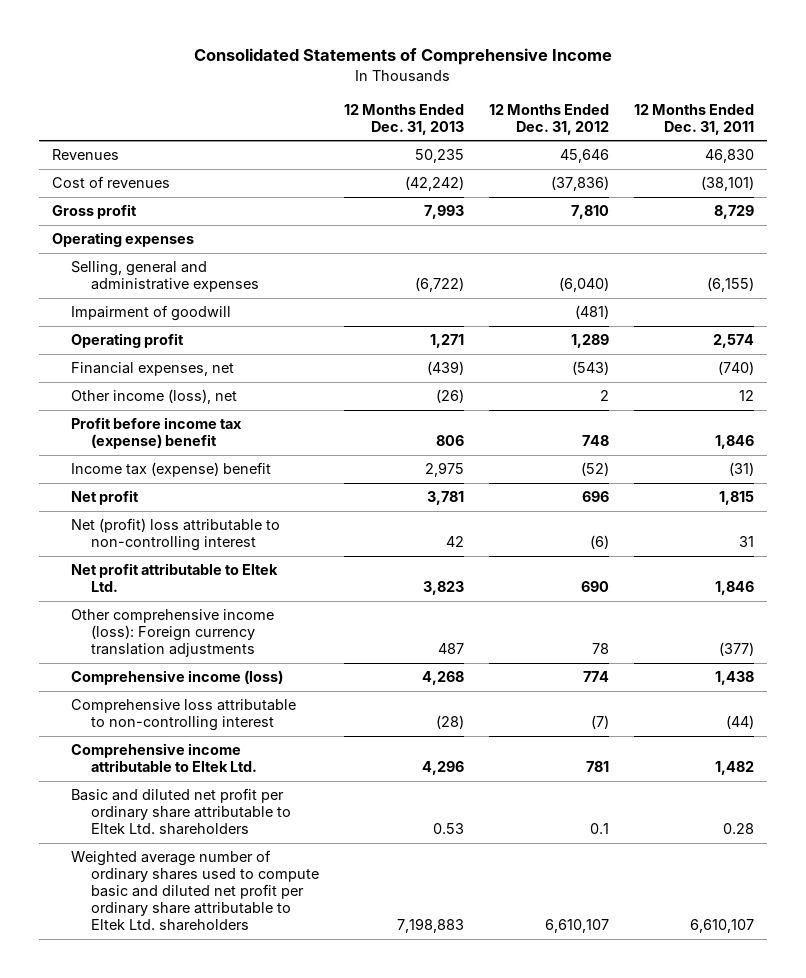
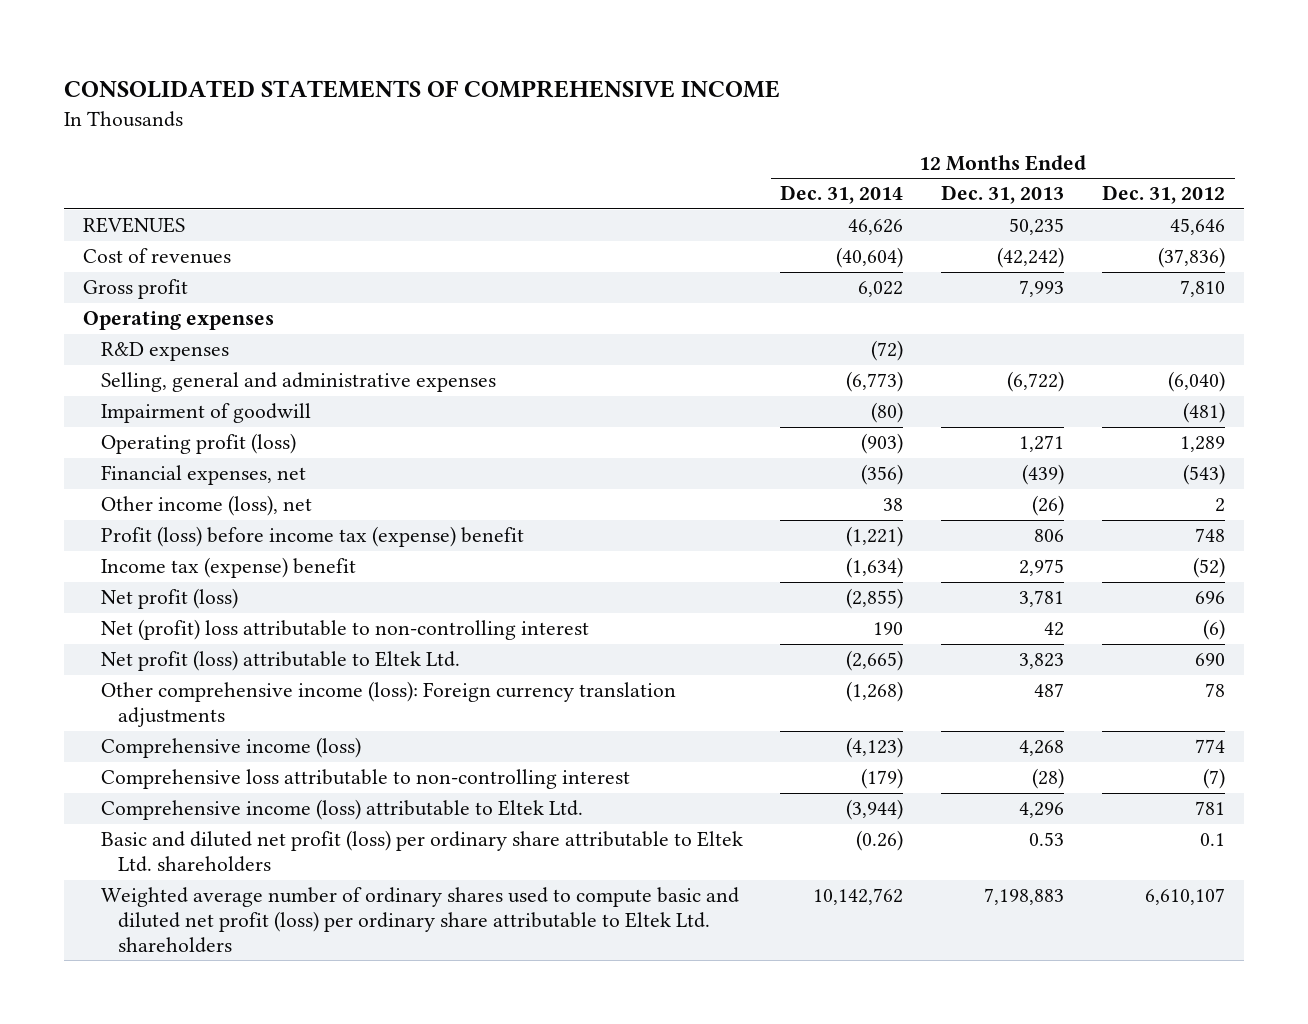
[193,48,612,66] Consolidated Statements of Comprehensive Income -> [63,80,780,99] CONSOLIDATED STATEMENTS OF COMPREHENSIVE INCOME
[634,103,755,135] 12 Months Ended Dec. 31, 2011 -> none
none -> [780,185,904,205] Dec. 31, 2014
[51,149,119,161] Revenues -> [82,217,185,234] REVENUES
none -> [100,342,229,362] R&D expenses
[71,333,185,349] Operating profit -> [100,433,296,455] Operating profit (loss)
[71,417,243,450] Profit before income tax (expense) benefit -> [100,526,524,548] Profit (loss) before income tax (expense) benefit
[71,490,140,506] Net profit -> [100,588,238,610] Net profit (loss)
[71,563,279,593] Net profit attributable to Eltek Ltd. -> [100,650,460,672] Net profit (loss) attributable to Eltek Ltd.
[71,743,258,773] Comprehensive income attributable to Eltek Ltd. -> [100,799,583,821] Comprehensive income (loss) attributable to Eltek Ltd.
[71,788,292,836] Basic and diluted net profit per ordinary share attributable to Eltek Ltd. shareholders -> [100,830,743,873] Basic and diluted net profit (loss) per ordinary share attributable to Eltek Ltd. shareholders
[71,850,320,931] Weighted average number of ordinary shares used to compute basic and diluted net profit per ordinary share attributable to Eltek Ltd. shareholders -> [100,887,739,953] Weighted average number of ordinary shares used to compute basic and diluted net profit (loss) per ordinary share attributable to Eltek Ltd. shareholders

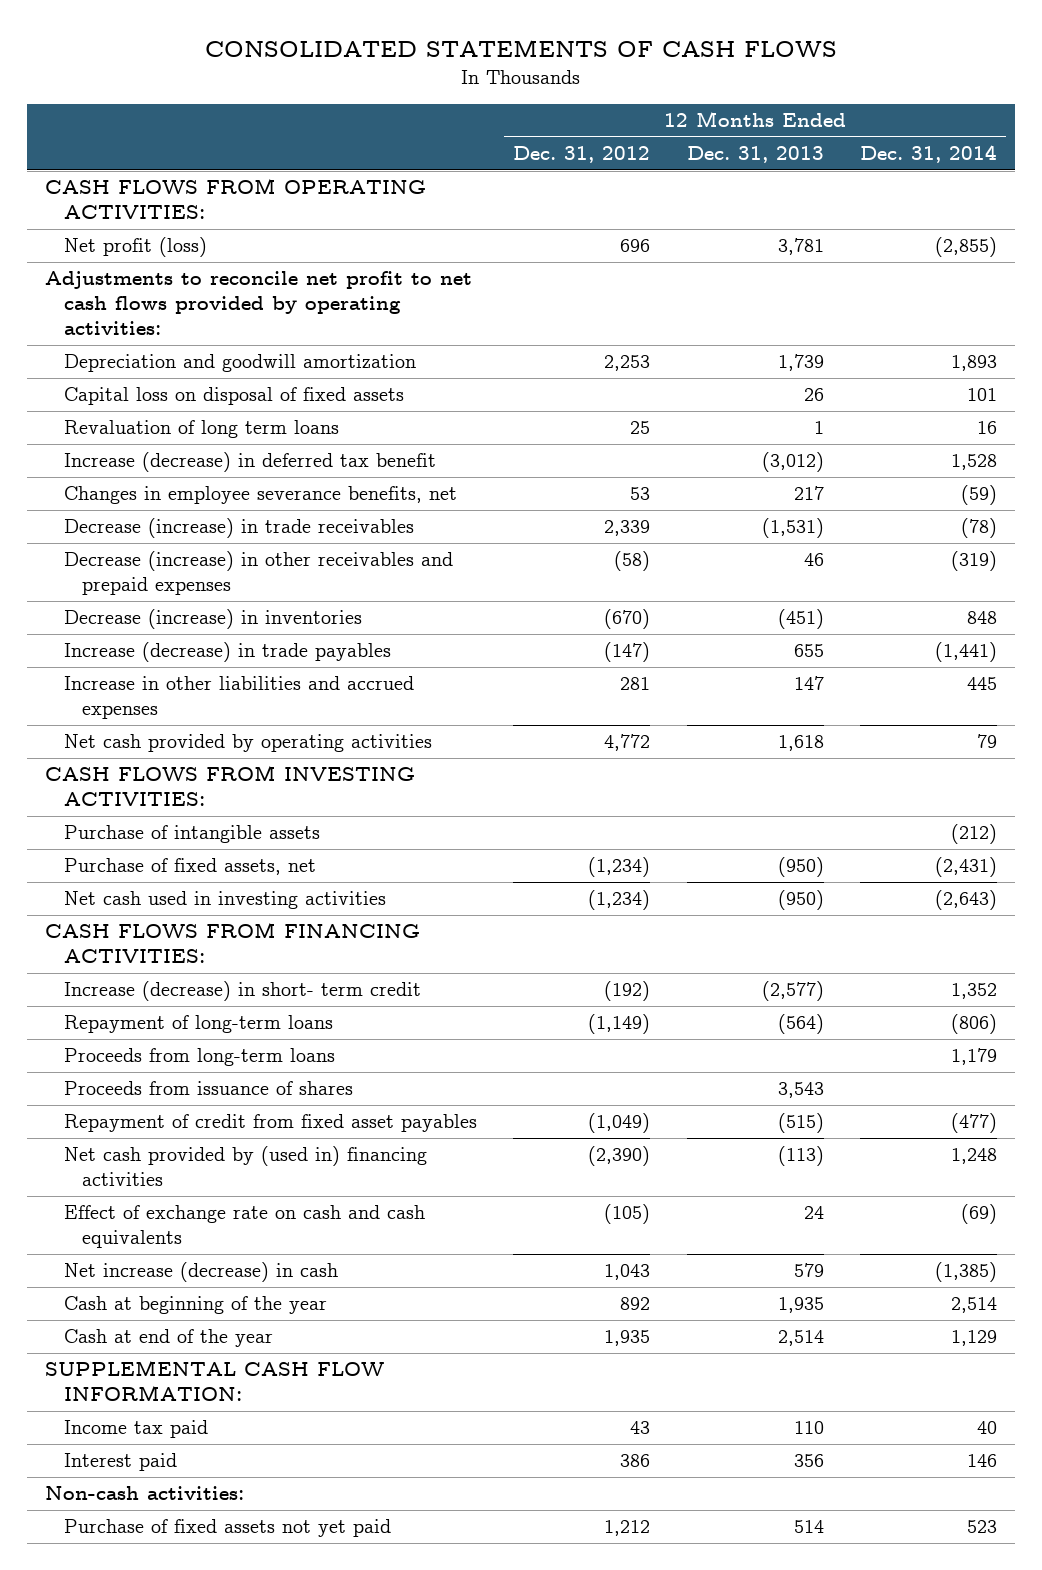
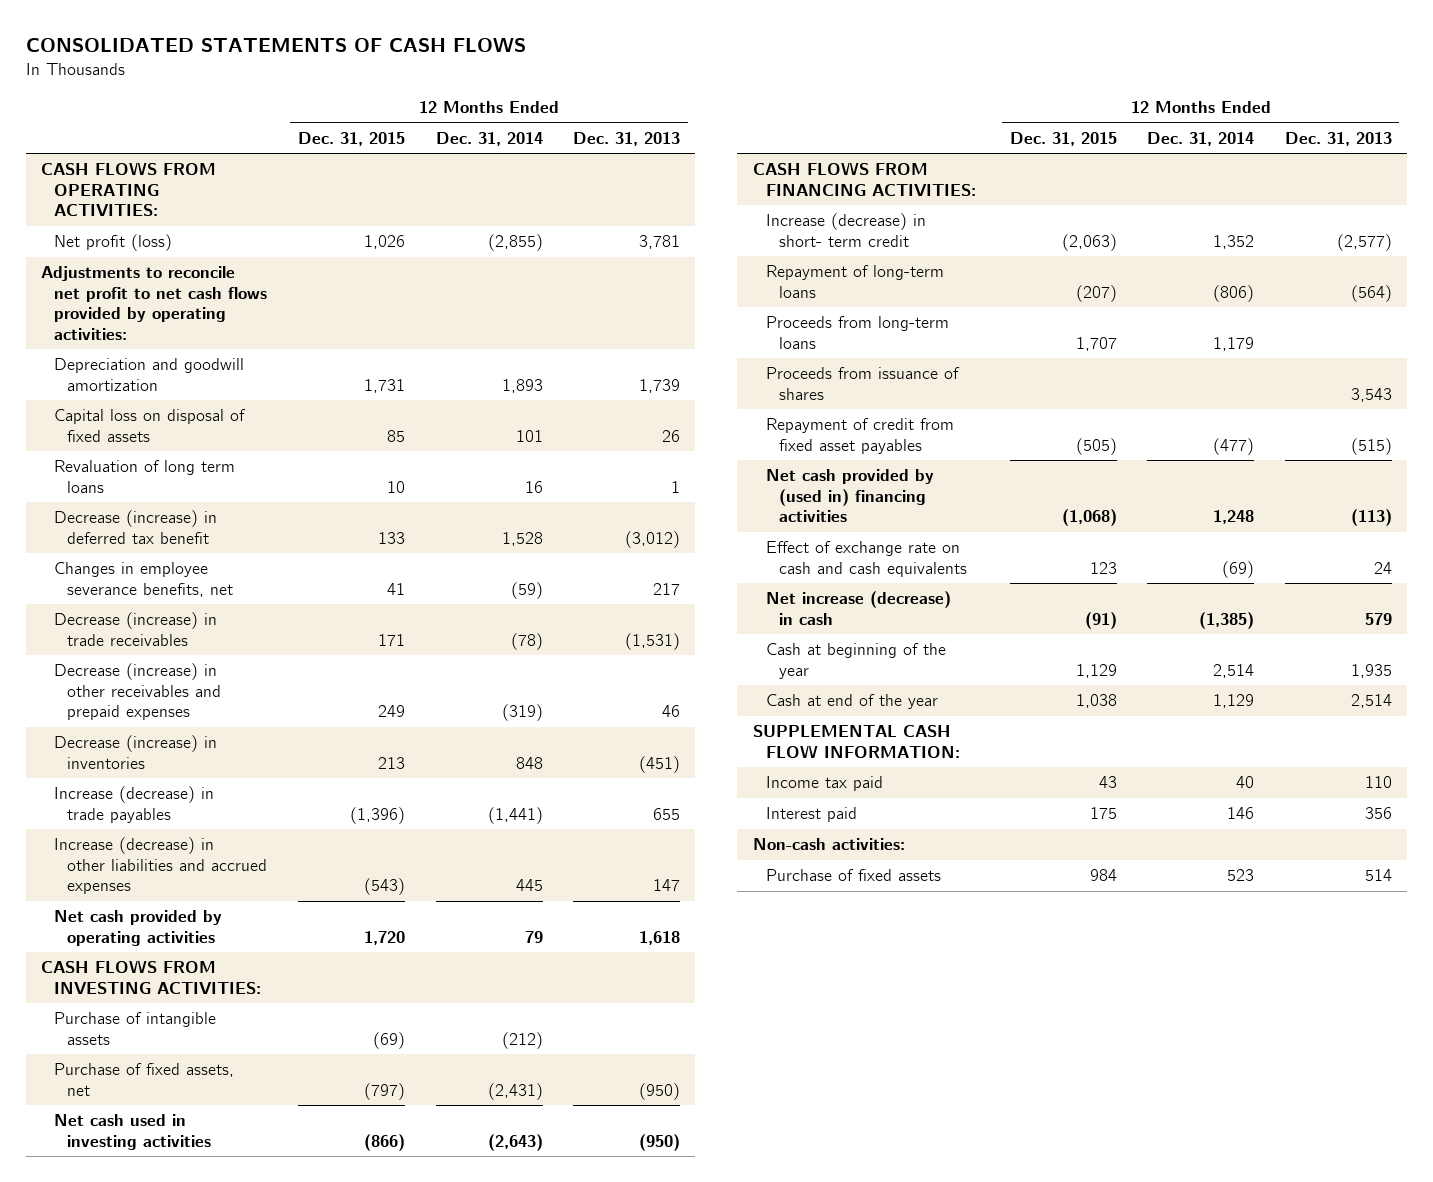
[513,145,651,163] Dec. 31, 2012 -> none
none -> [298,131,406,146] Dec. 31, 2015
[63,452,436,473] Increase (decrease) in deferred tax benefit -> [54,510,218,544] Decrease (increase) in deferred tax benefit
[63,676,414,720] Increase in other liabilities and accrued expenses -> [54,837,268,895] Increase (decrease) in other liabilities and accrued expenses
[63,1519,391,1538] Purchase of fixed assets not yet paid -> [765,869,941,882] Purchase of fixed assets

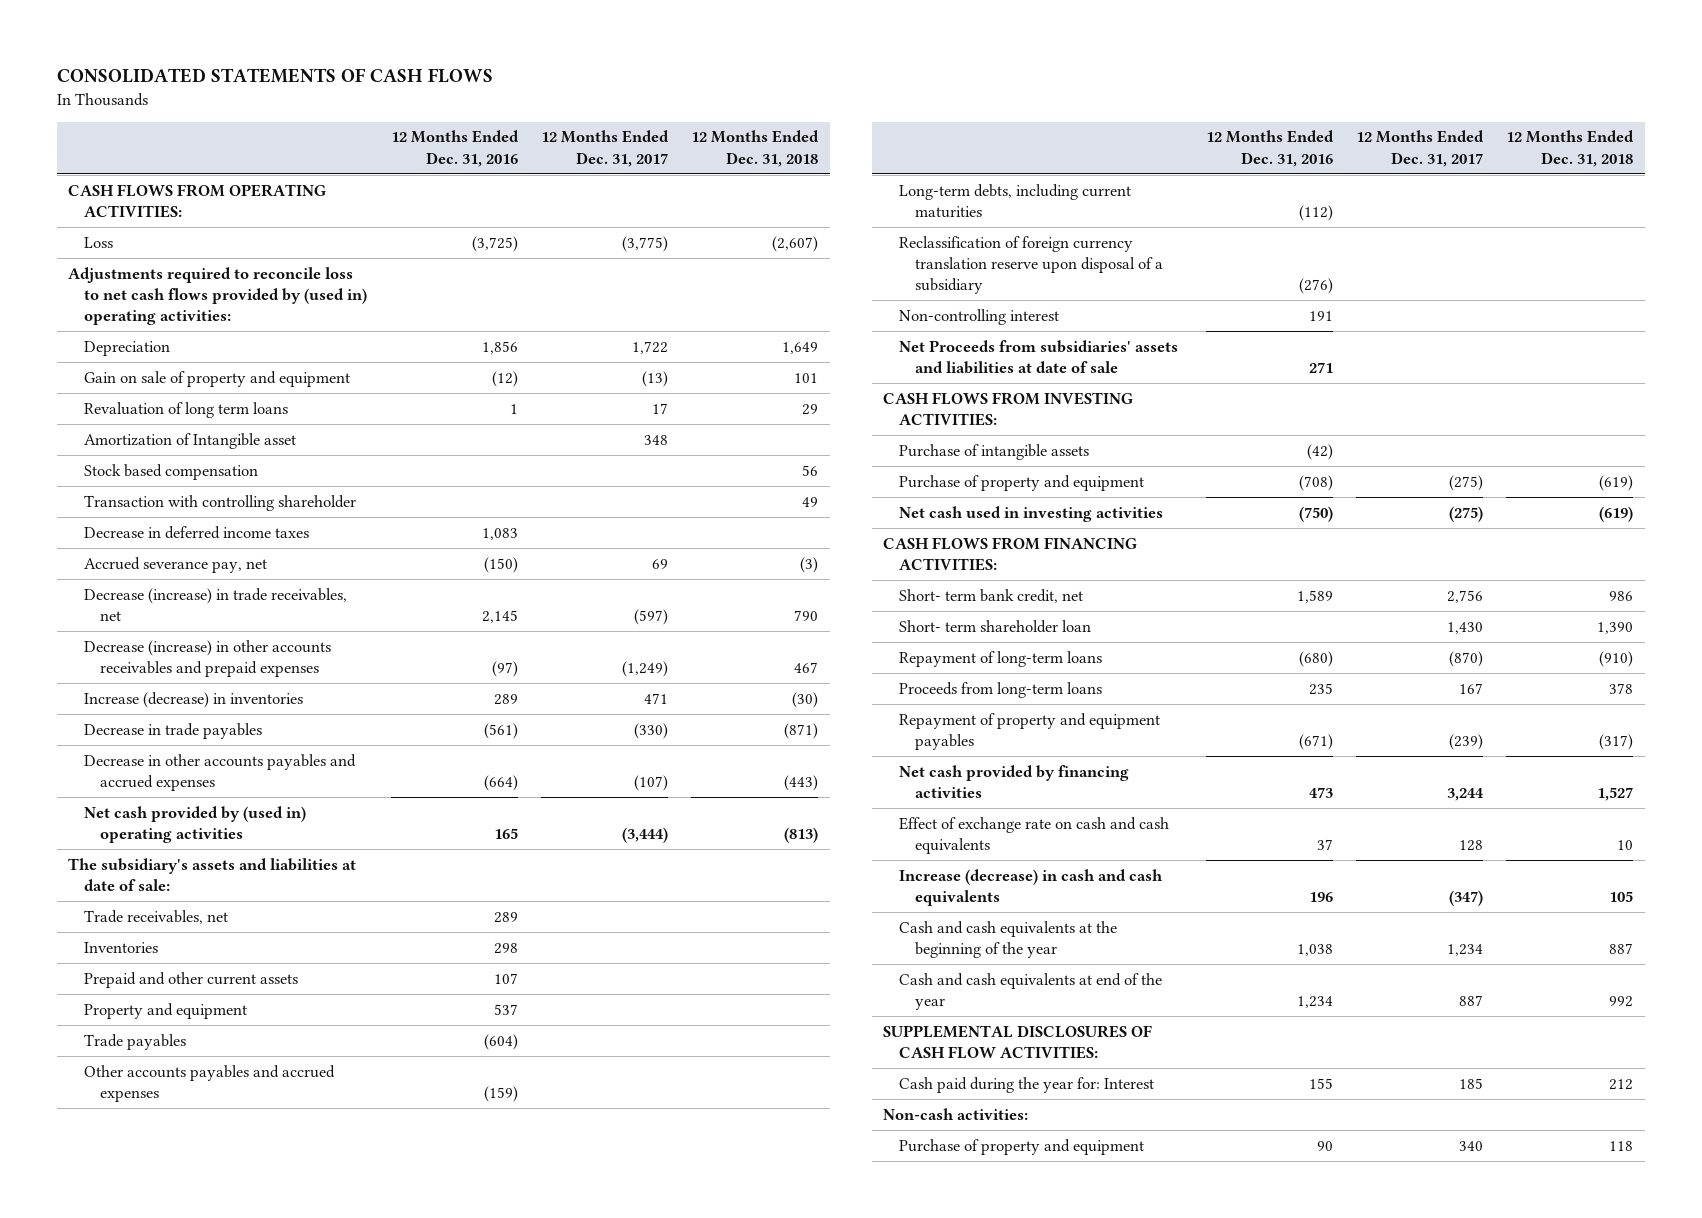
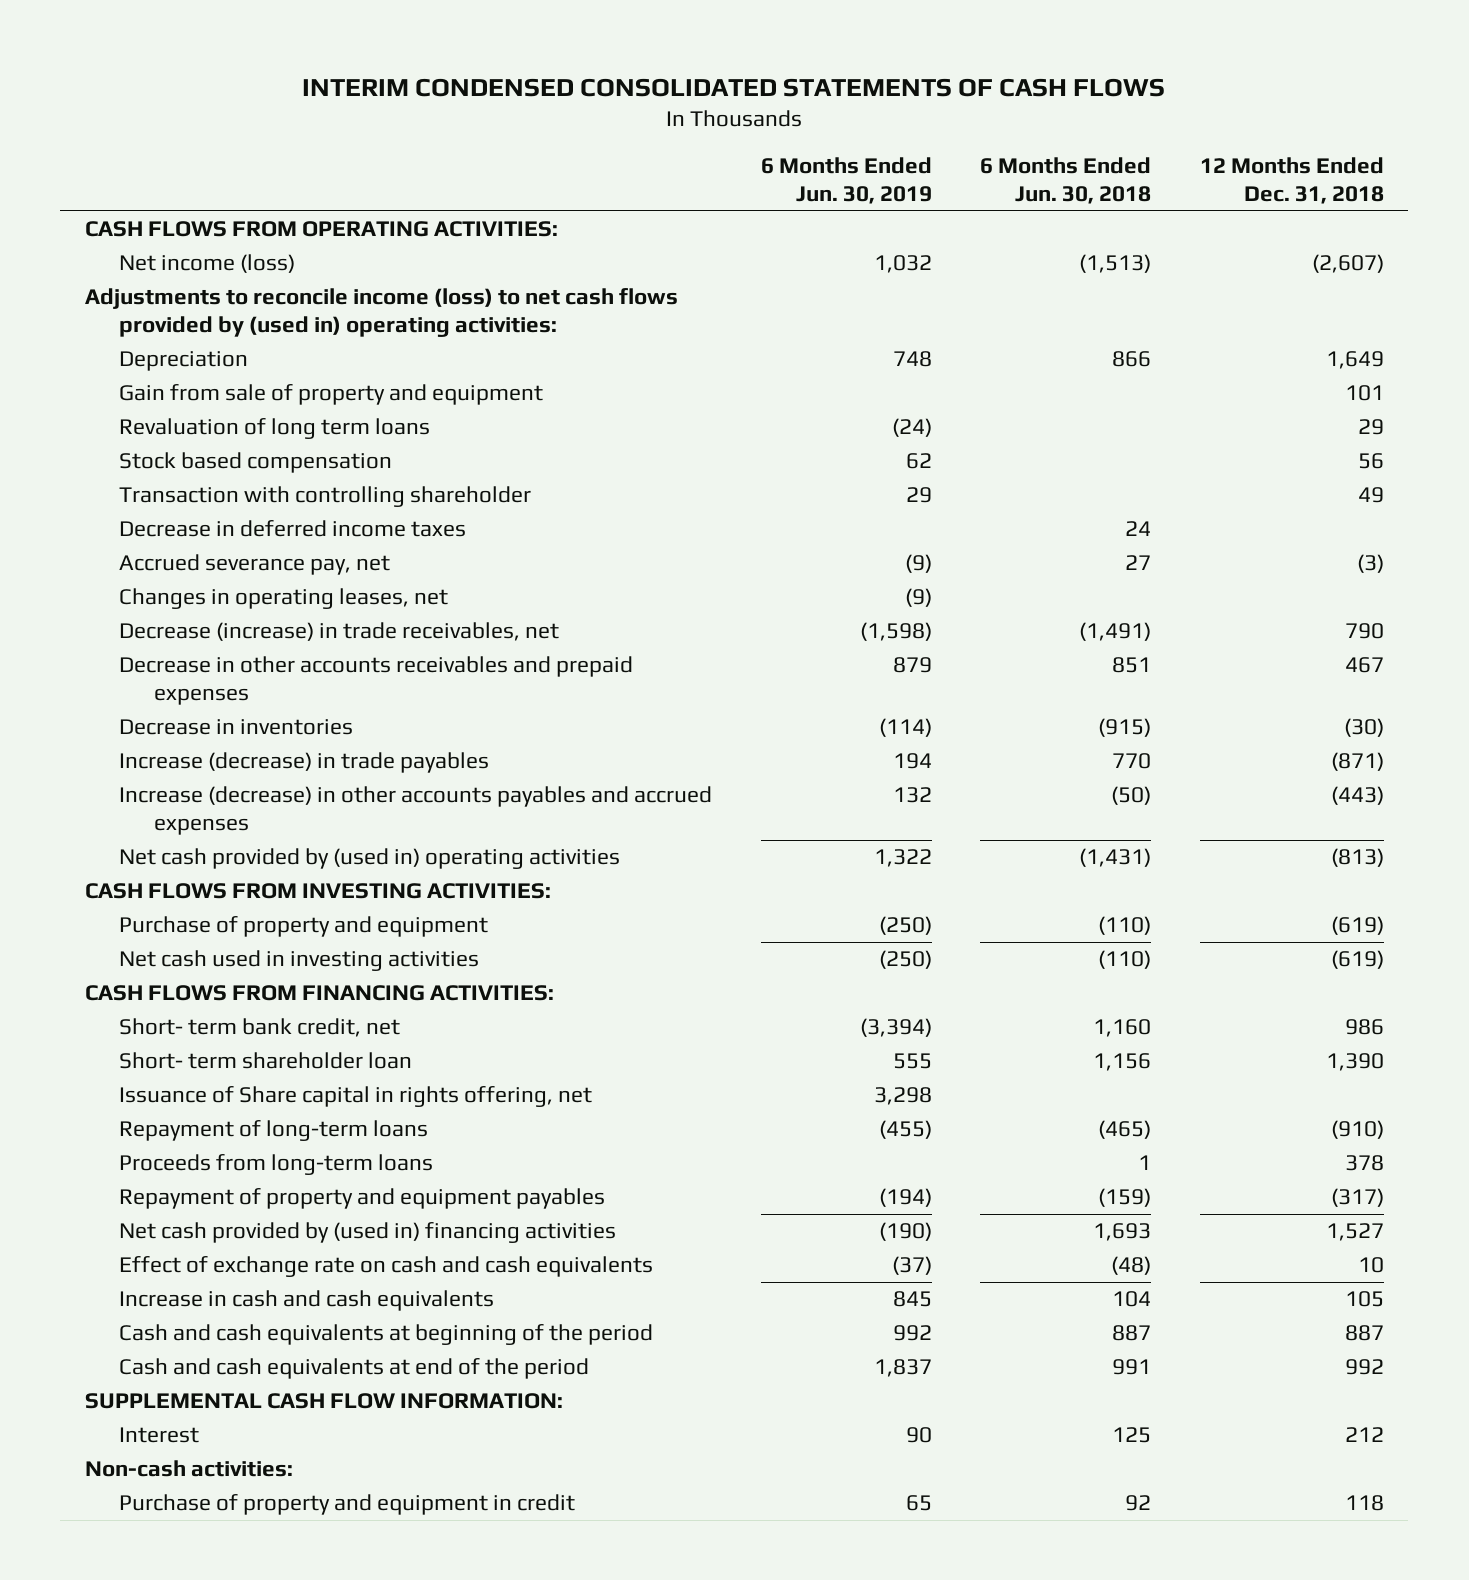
[56,68,493,84] CONSOLIDATED STATEMENTS OF CASH FLOWS -> [302,77,1166,97] INTERIM CONDENSED CONSOLIDATED STATEMENTS OF CASH FLOWS
[390,130,519,167] 12 Months Ended Dec. 31, 2016 -> none
[541,130,670,167] 12 Months Ended Dec. 31, 2017 -> none
none -> [760,157,932,204] 6 Months Ended Jun. 30, 2019
none -> [980,157,1152,204] 6 Months Ended Jun. 30, 2018
[84,236,114,248] Loss -> [119,254,296,274] Net income (loss)
[68,266,368,326] Adjustments required to reconcile loss to net cash flows provided by (used in) operating activities: -> [84,288,678,337] Adjustments to reconcile income (loss) to net cash flows provided by (used in) operating activities:
[84,370,351,387] Gain on sale of property and equipment -> [119,384,544,406] Gain from sale of property and equipment
[84,432,297,449] Amortization of Intangible asset -> none
none -> [119,588,449,610] Changes in operating leases, net
[84,639,332,677] Decrease (increase) in other accounts receivables and prepaid expenses -> [119,656,634,705] Decrease in other accounts receivables and prepaid expenses
[84,691,304,708] Increase (decrease) in inventories -> [119,719,354,736] Decrease in inventories
[84,722,263,739] Decrease in trade payables -> [119,752,490,774] Increase (decrease) in trade payables
[84,753,357,791] Decrease in other accounts payables and accrued expenses -> [119,786,713,835] Increase (decrease) in other accounts payables and accrued expenses
[68,857,357,891] The subsidiary's assets and liabilities at date of sale: -> none
[84,909,229,924] Trade receivables, net -> none
[84,941,159,953] Inventories -> none
[84,971,299,988] Prepaid and other current assets -> none
[84,1002,248,1019] Property and equipment -> none
[84,1033,187,1050] Trade payables -> none
[84,1064,336,1102] Other accounts payables and accrued expenses -> none
[899,183,1132,218] Long-term debts, including current maturities -> none
[899,235,1164,295] Reclassification of foreign currency translation reserve upon disposal of a subsidiary -> none
[899,308,1060,325] Non-controlling interest -> none
[899,339,1179,374] Net Proceeds from subsidiaries' assets and liabilities at date of sale -> none
[899,443,1090,460] Purchase of intangible assets -> none
none -> [119,1086,593,1108] Issuance of Share capital in rights offering, net
[899,764,1130,798] Net cash provided by financing activities -> [119,1222,617,1244] Net cash provided by (used in) financing activities
[899,868,1164,906] Increase (decrease) in cash and cash equivalents -> [119,1290,495,1312] Increase in cash and cash equivalents
[899,920,1118,958] Cash and cash equivalents at the beginning of the year -> [119,1324,654,1346] Cash and cash equivalents at beginning of the period
[899,972,1163,1010] Cash and cash equivalents at end of the year -> [119,1358,590,1380] Cash and cash equivalents at end of the period
[883,1024,1153,1059] SUPPLEMENTAL DISCLOSURES OF CASH FLOW ACTIVITIES: -> [84,1393,563,1410] SUPPLEMENTAL CASH FLOW INFORMATION:
[899,1076,1155,1093] Cash paid during the year for: Interest -> [119,1427,200,1444] Interest
[899,1138,1145,1155] Purchase of property and equipment -> [119,1494,576,1516] Purchase of property and equipment in credit

